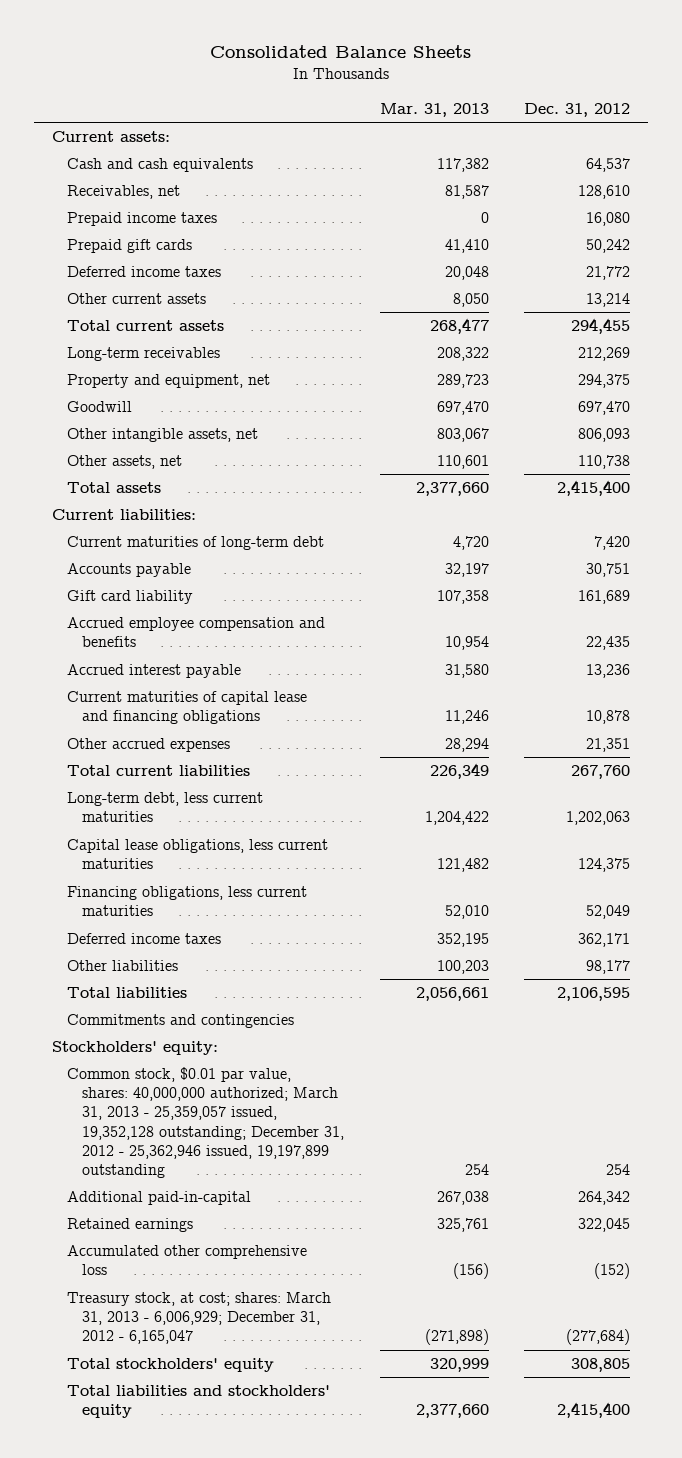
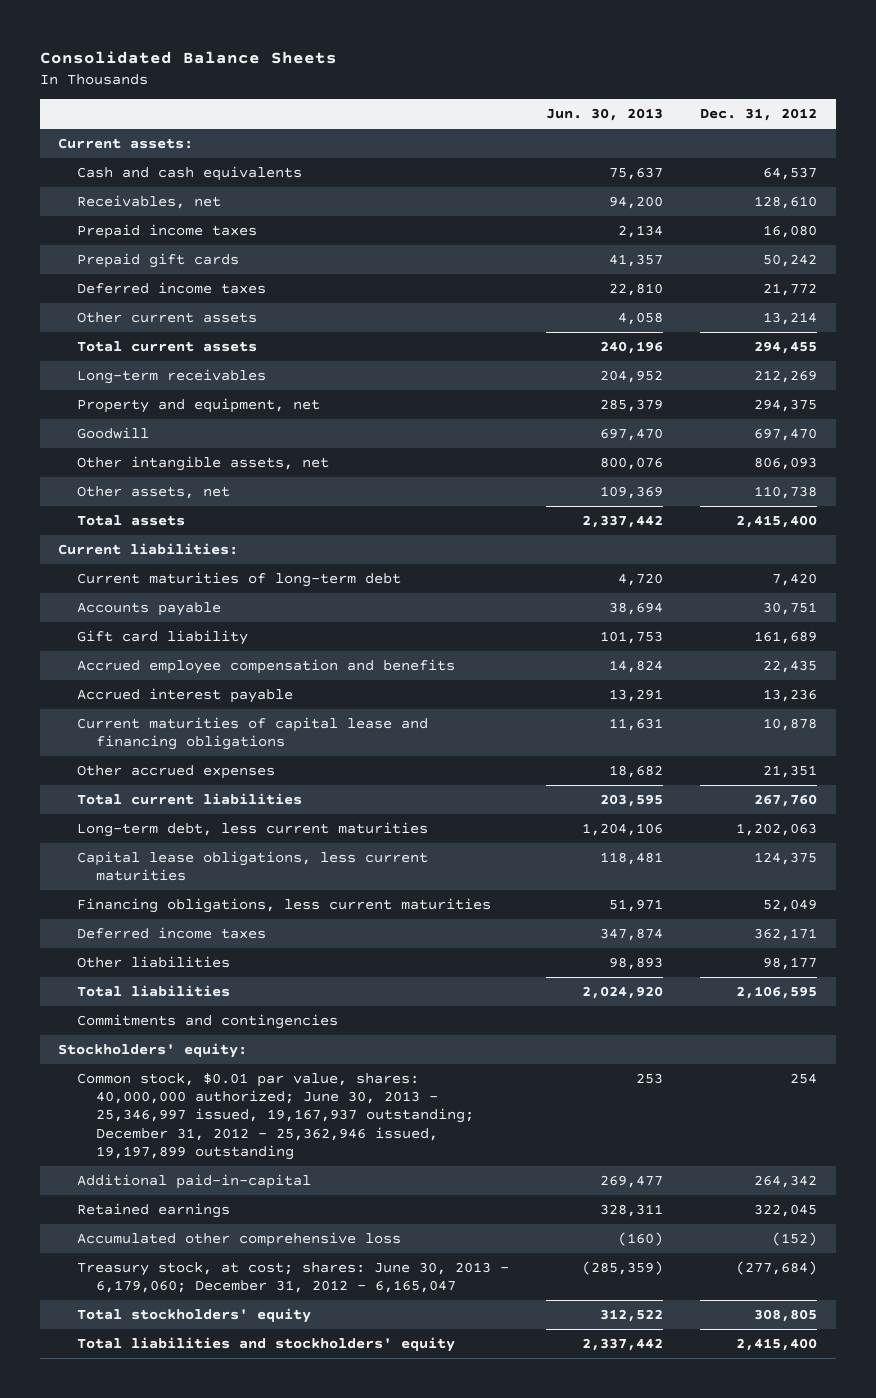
[379,103,489,118] Mar. 31, 2013 -> none
none -> [546,108,664,122] Jun. 30, 2013
[66,1067,344,1178] Common stock, $0.01 par value, shares: 40,000,000 authorized; March 31, 2013 - 25,359,057 issued, 19,352,128 outstanding; December 31, 2012 - 25,362,946 issued, 19,197,899 outstanding -> [77,1072,475,1160] Common stock, $0.01 par value, shares: 40,000,000 authorized; June 30, 2013 - 25,346,997 issued, 19,167,937 outstanding; December 31, 2012 - 25,362,946 issued, 19,197,899 outstanding
[66,1292,331,1345] Treasury stock, at cost; shares: March 31, 2013 - 6,006,929; December 31, 2012 - 6,165,047 -> [77,1261,510,1294] Treasury stock, at cost; shares: June 30, 2013 - 6,179,060; December 31, 2012 - 6,165,047

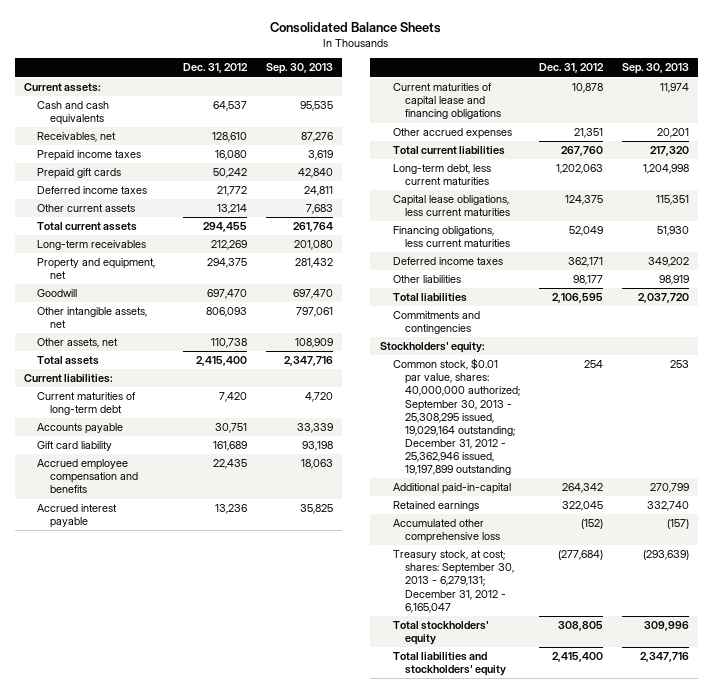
[546,108,664,122] Jun. 30, 2013 -> none
none -> [266,63,334,75] Sep. 30, 2013
[77,1072,475,1160] Common stock, $0.01 par value, shares: 40,000,000 authorized; June 30, 2013 - 25,346,997 issued, 19,167,937 outstanding; December 31, 2012 - 25,362,946 issued, 19,197,899 outstanding -> [392,358,521,476] Common stock, $0.01 par value, shares: 40,000,000 authorized; September 30, 2013 - 25,308,295 issued, 19,029,164 outstanding; December 31, 2012 - 25,362,946 issued, 19,197,899 outstanding
[77,1261,510,1294] Treasury stock, at cost; shares: June 30, 2013 - 6,179,060; December 31, 2012 - 6,165,047 -> [392,550,515,613] Treasury stock, at cost; shares: September 30, 2013 - 6,279,131; December 31, 2012 - 6,165,047

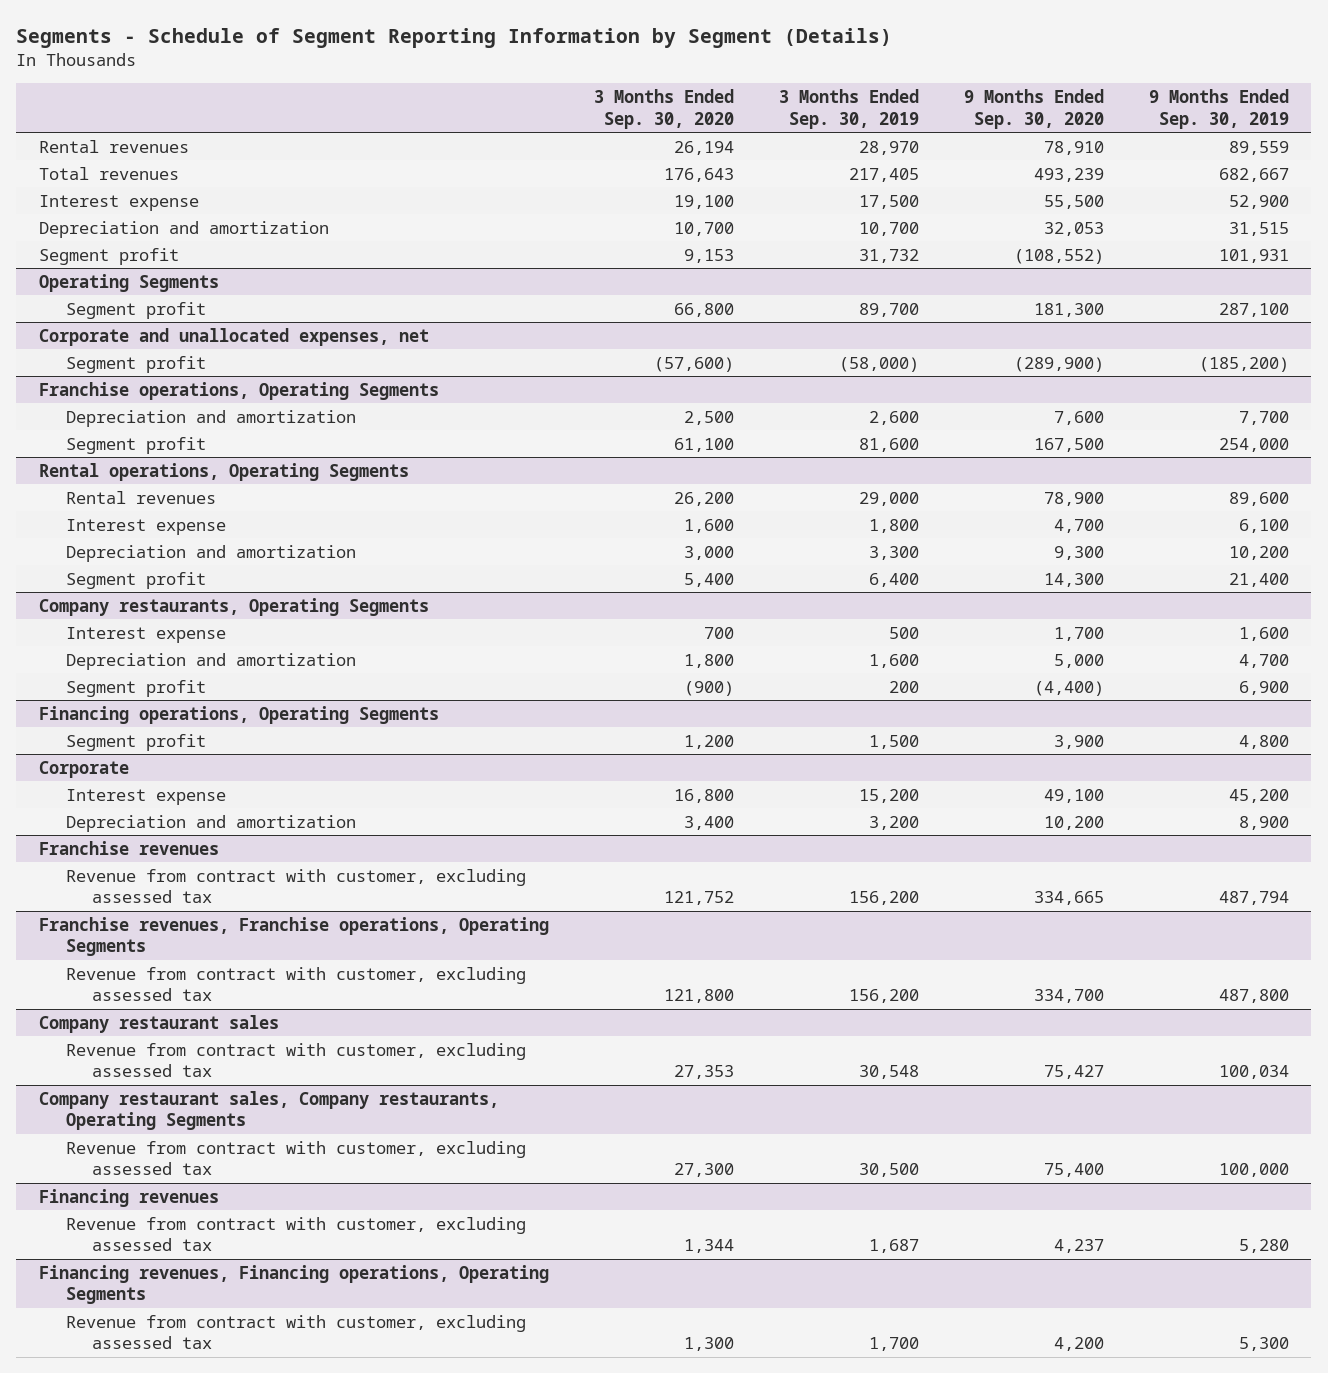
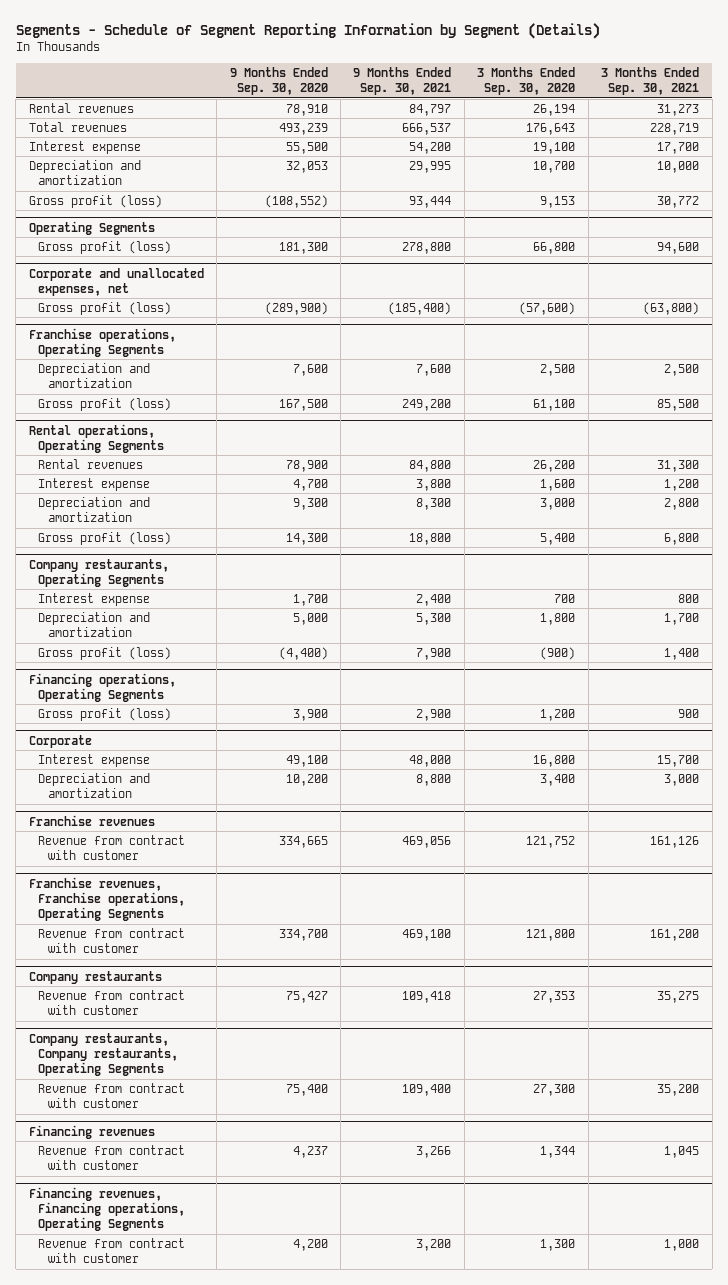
[778,89,919,129] 3 Months Ended Sep. 30, 2019 -> none
[1148,89,1289,129] 9 Months Ended Sep. 30, 2019 -> none
none -> [353,66,452,96] 9 Months Ended Sep. 30, 2021
none -> [601,66,700,96] 3 Months Ended Sep. 30, 2021
[38,247,179,265] Segment profit -> [28,194,162,208] Gross profit (loss)
[65,301,206,319] Segment profit -> [38,240,172,254] Gross profit (loss)
[65,355,206,373] Segment profit -> [38,301,172,315] Gross profit (loss)
[65,436,206,454] Segment profit -> [38,397,172,411] Gross profit (loss)
[65,571,206,589] Segment profit -> [38,531,172,545] Gross profit (loss)
[65,679,206,697] Segment profit -> [38,646,172,660] Gross profit (loss)
[65,733,206,751] Segment profit -> [38,707,172,721] Gross profit (loss)
[65,868,526,904] Revenue from contract with customer, excluding assessed tax -> [38,834,186,861] Revenue from contract with customer
[65,966,526,1002] Revenue from contract with customer, excluding assessed tax -> [38,927,186,954] Revenue from contract with customer
[38,1014,279,1033] Company restaurant sales -> [28,970,162,984] Company restaurants
[65,1042,526,1078] Revenue from contract with customer, excluding assessed tax -> [38,989,186,1016] Revenue from contract with customer
[38,1090,499,1131] Company restaurant sales, Company restaurants, Operating Segments -> [28,1032,179,1077] Company restaurants, Company restaurants, Operating Segments
[65,1140,526,1176] Revenue from contract with customer, excluding assessed tax -> [38,1082,186,1109] Revenue from contract with customer
[65,1216,526,1252] Revenue from contract with customer, excluding assessed tax -> [38,1144,186,1171] Revenue from contract with customer
[65,1314,526,1350] Revenue from contract with customer, excluding assessed tax -> [38,1237,186,1264] Revenue from contract with customer

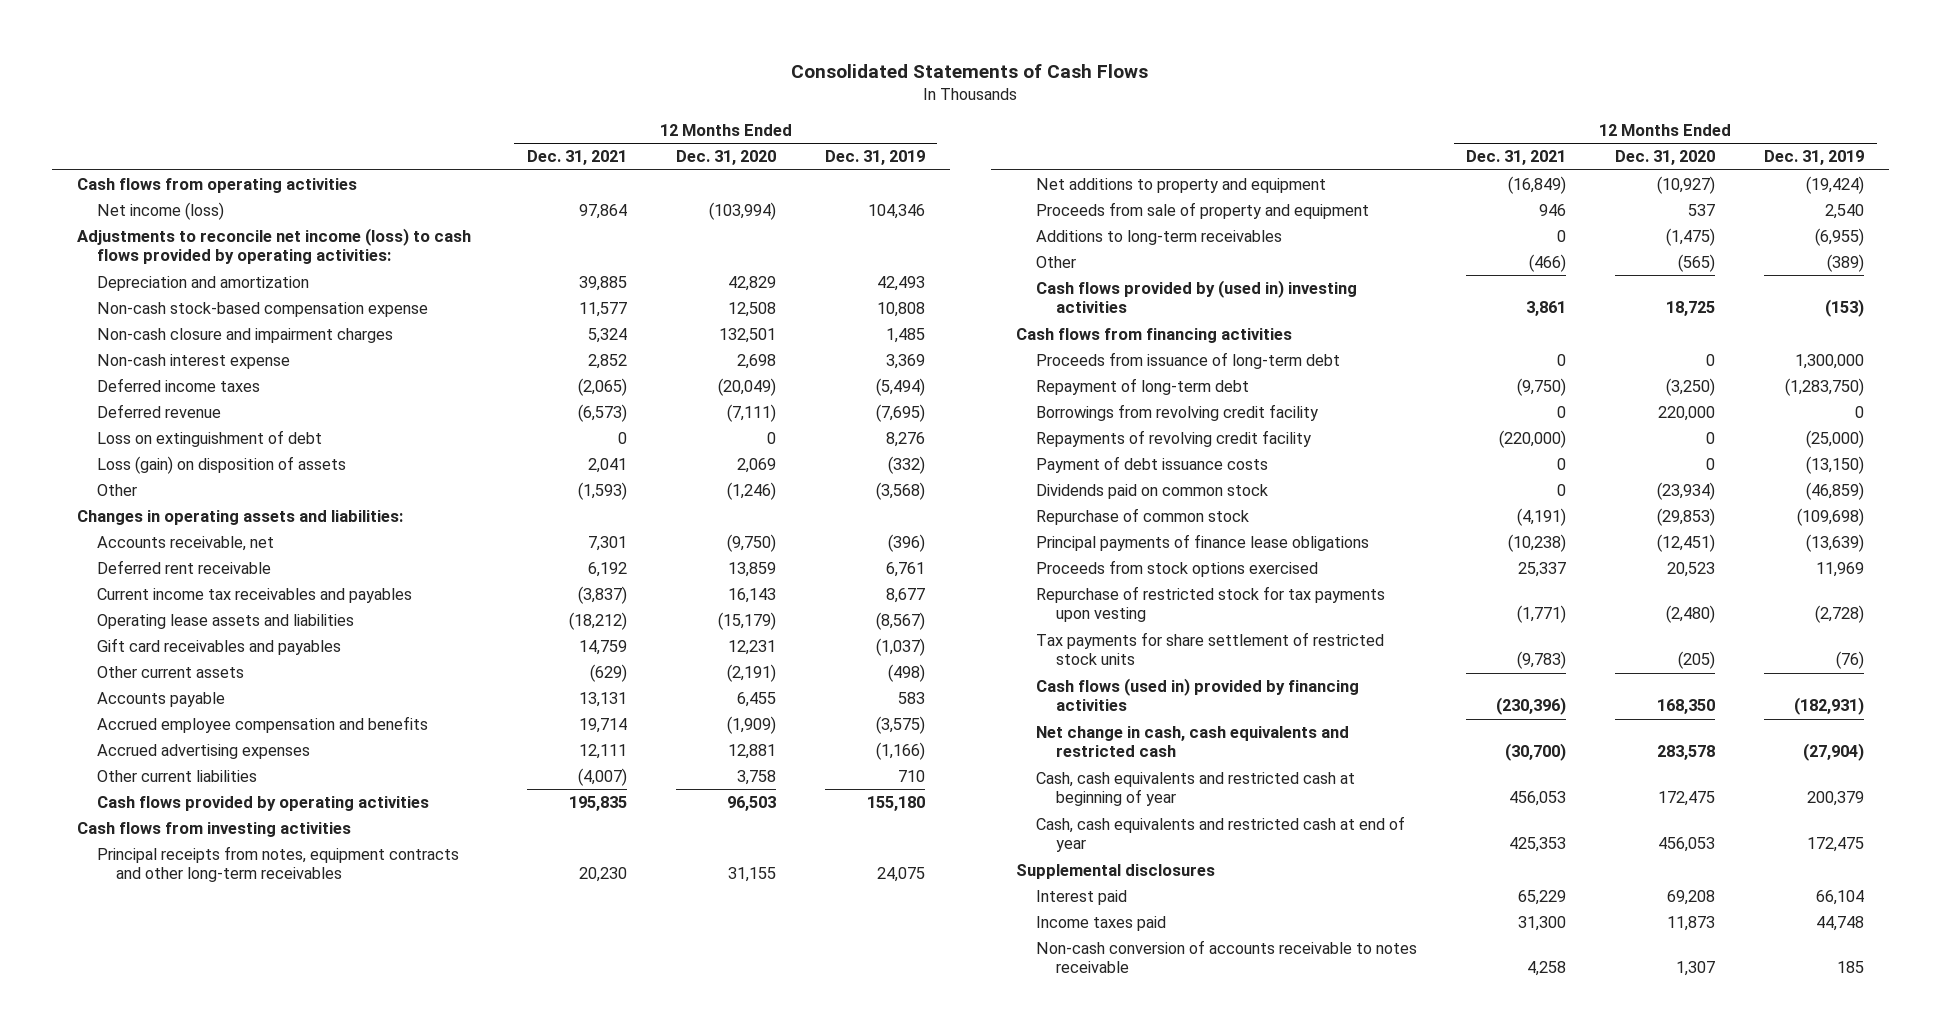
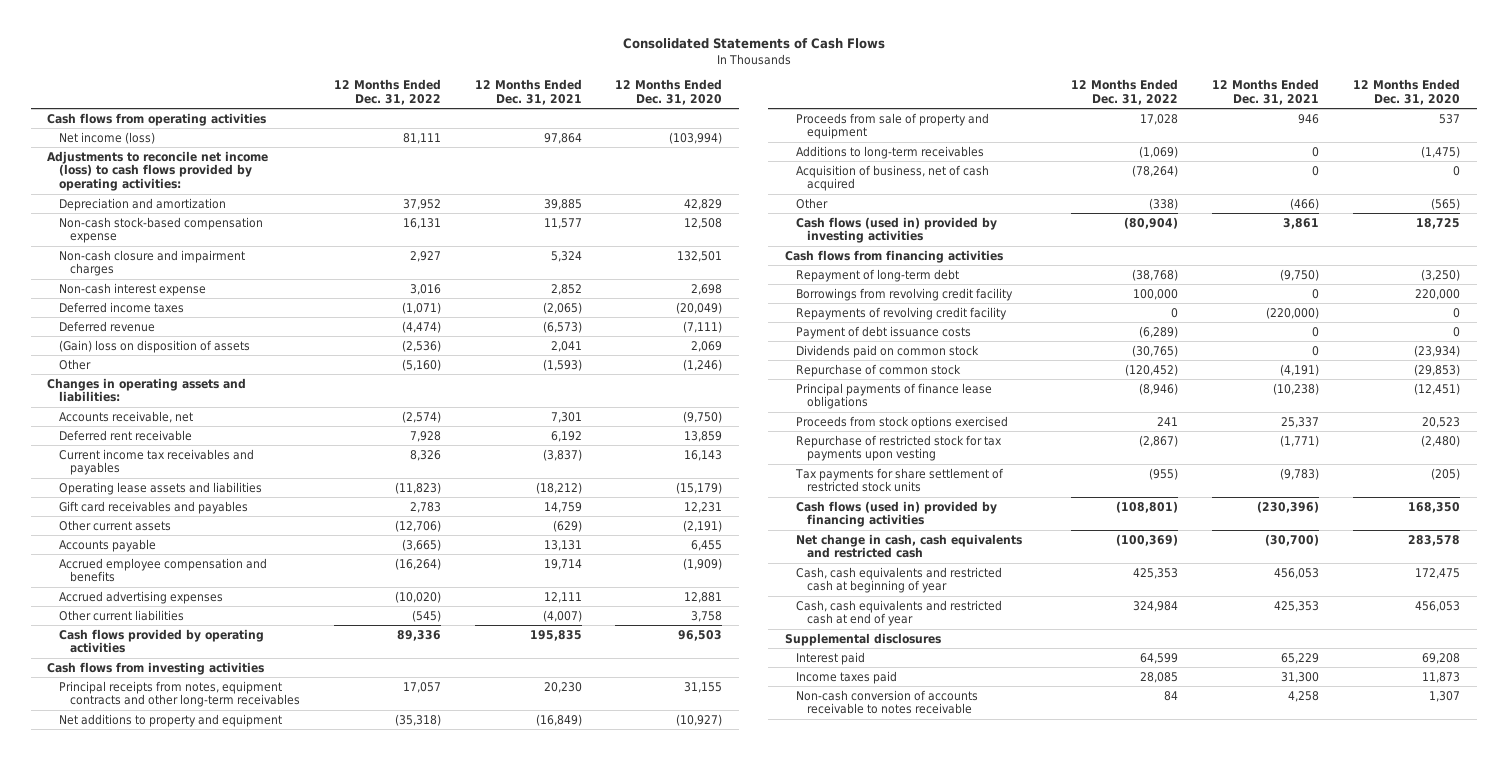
[825,150,926,166] Dec. 31, 2019 -> none
none -> [333,79,441,106] 12 Months Ended Dec. 31, 2022
[96,430,322,448] Loss on extinguishment of debt -> none
[96,456,346,475] Loss (gain) on disposition of assets -> [58,339,250,353] (Gain) loss on disposition of assets
none -> [796,164,990,192] Acquisition of business, net of cash acquired
[1035,280,1357,314] Cash flows provided by (used in) investing activities -> [796,216,998,244] Cash flows (used in) provided by investing activities
[1035,352,1340,370] Proceeds from issuance of long-term debt -> none

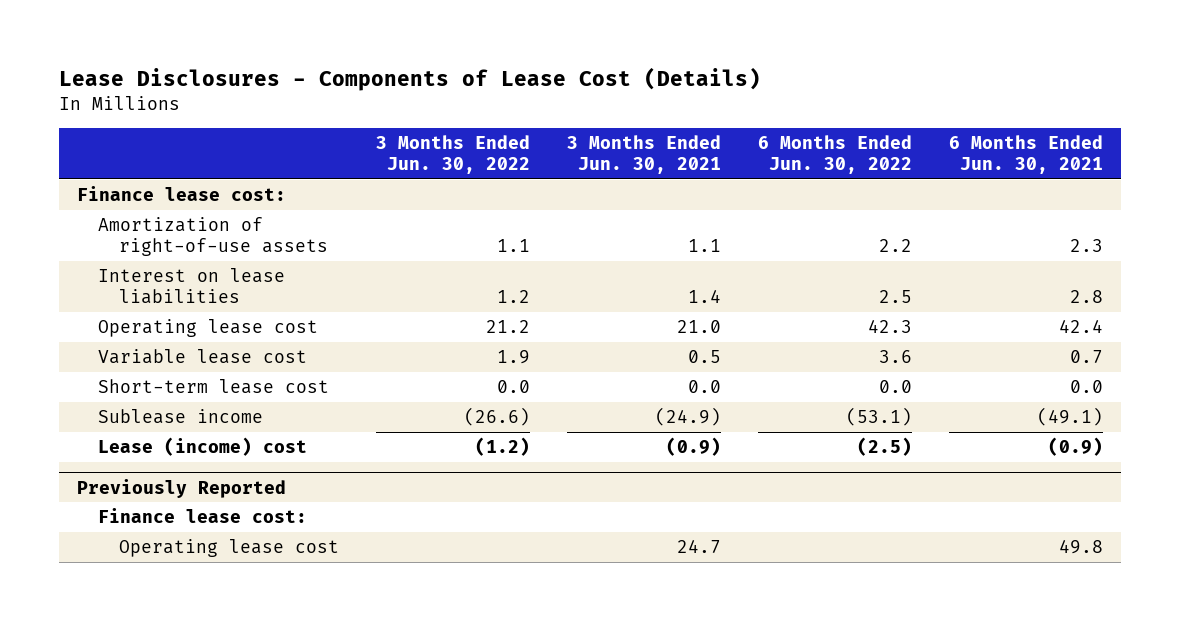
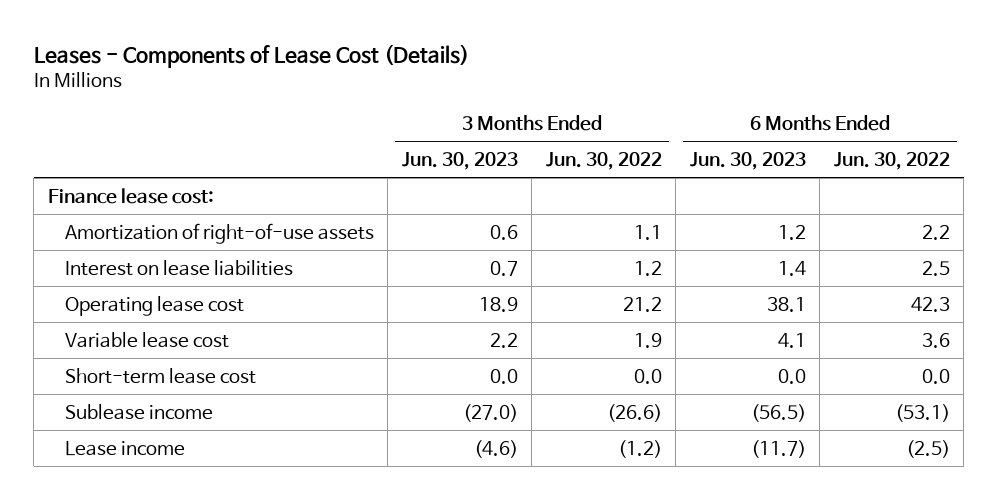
[58,67,761,92] Lease Disclosures - Components of Lease Cost (Details) -> [33,44,469,69] Leases - Components of Lease Cost (Details)
[566,134,721,175] 3 Months Ended Jun. 30, 2021 -> none
[948,134,1103,175] 6 Months Ended Jun. 30, 2021 -> none
none -> [401,152,518,171] Jun. 30, 2023
none -> [689,152,806,171] Jun. 30, 2023
[77,478,287,498] Previously Reported -> none
[98,508,308,524] Finance lease cost: -> none
[119,539,340,558] Operating lease cost -> none
[98,437,308,457] Lease (income) cost -> [64,440,185,456] Lease income

